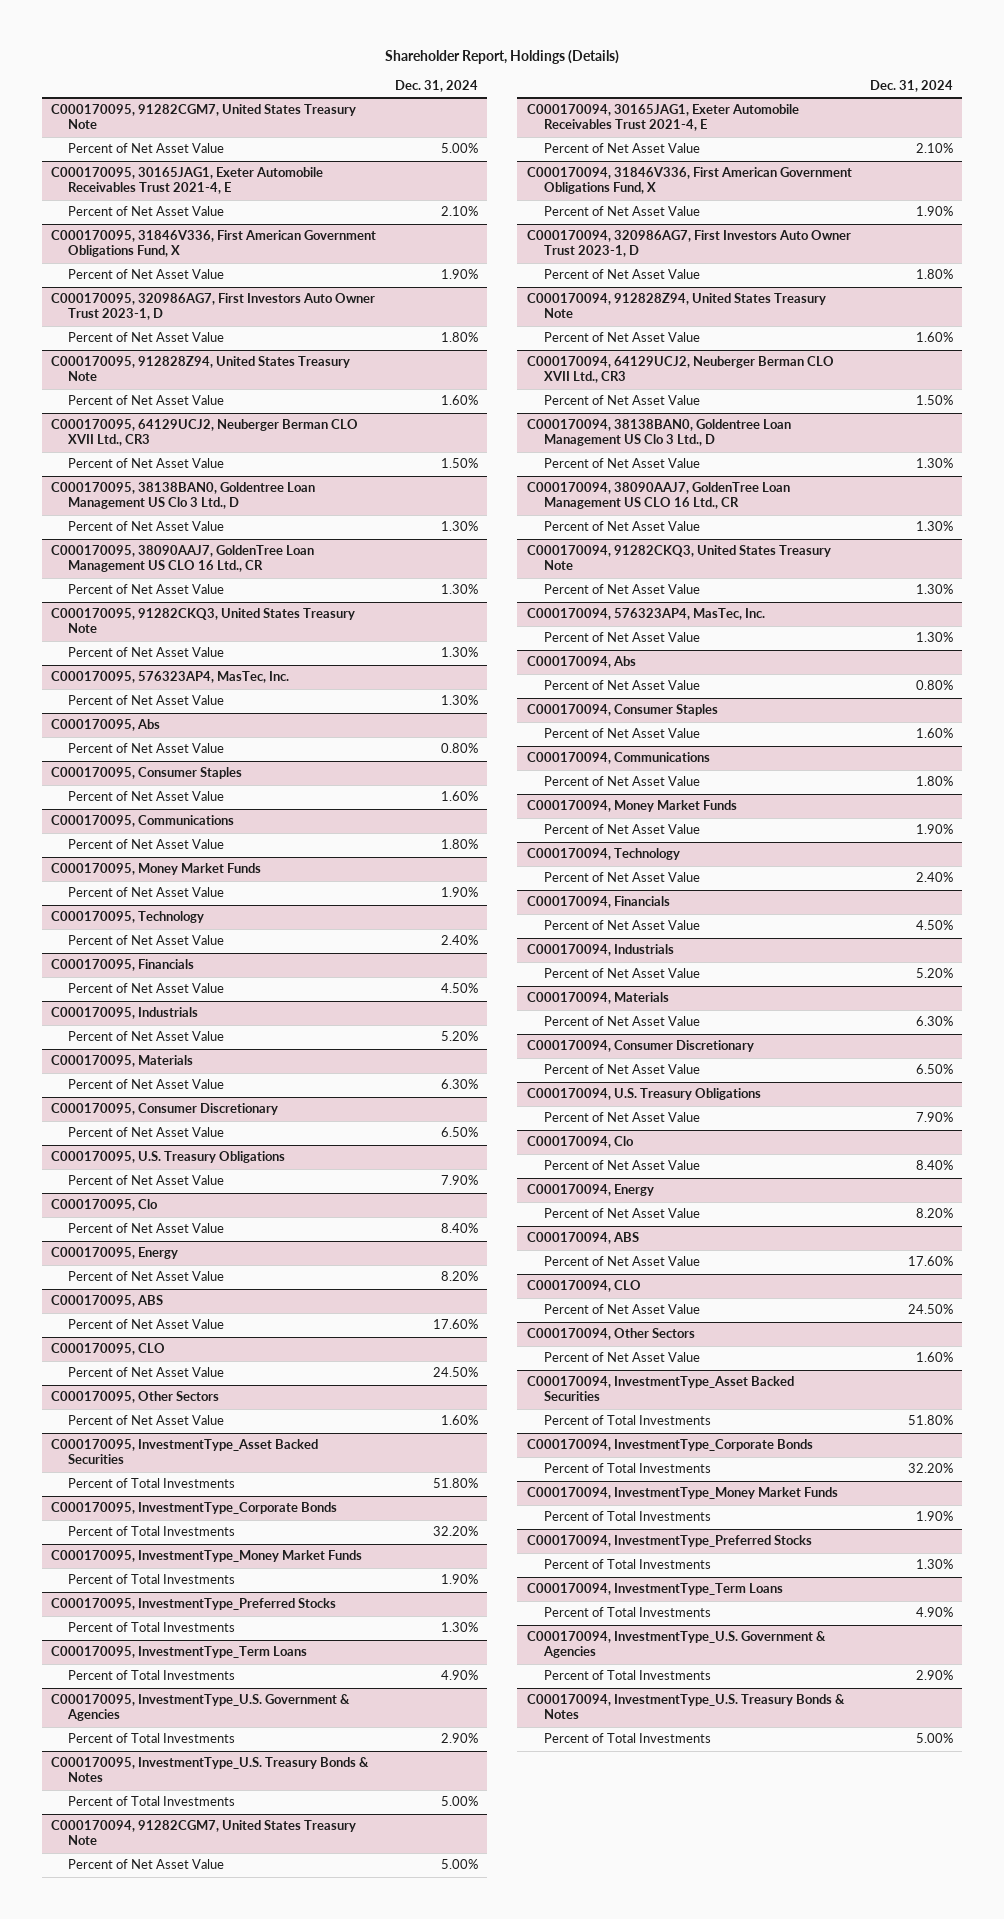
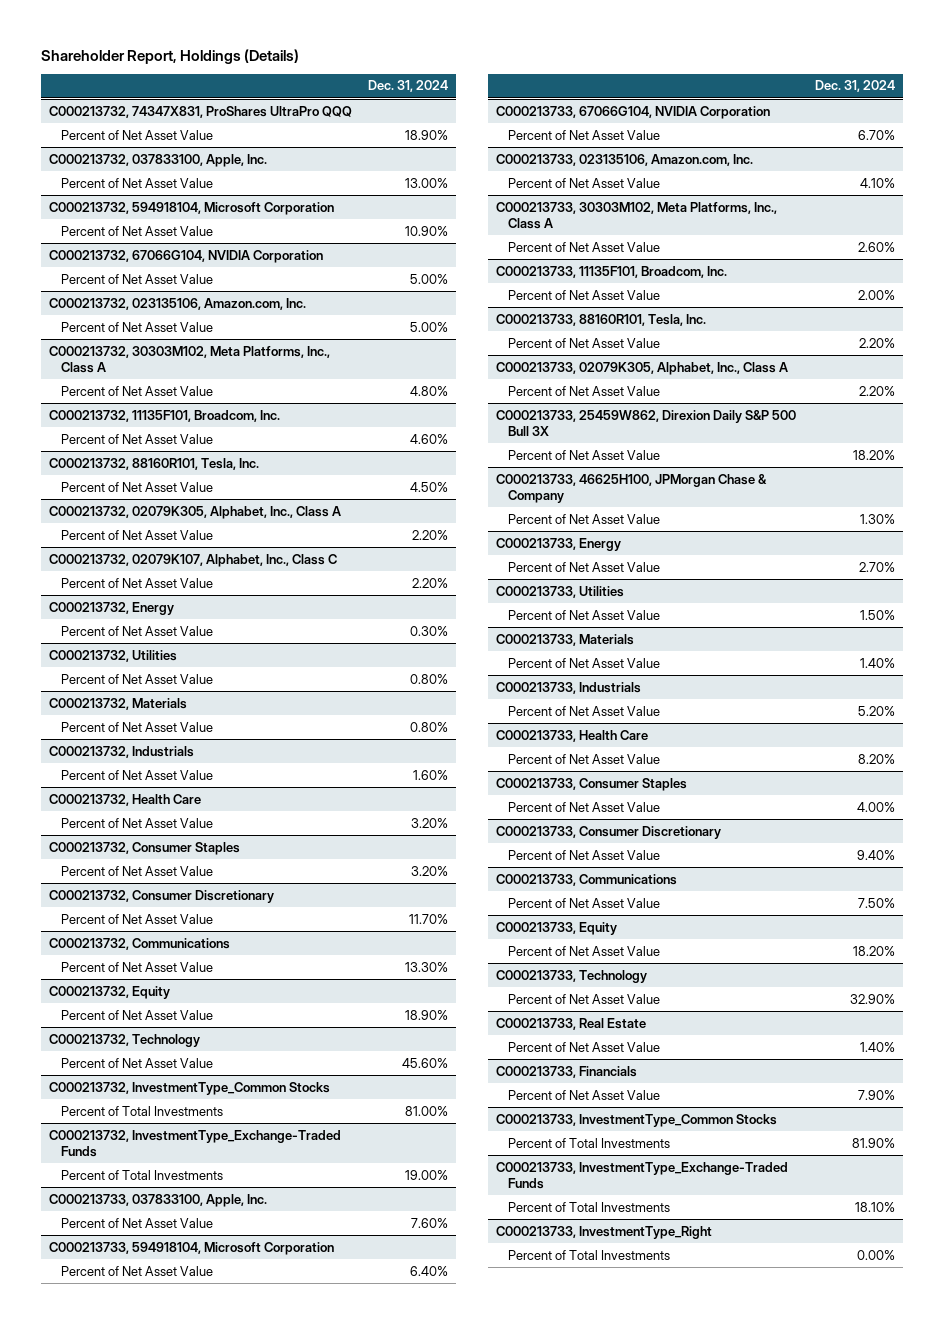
[51,104,357,130] C000170095, 91282CGM7, United States Treasury Note -> none
none -> [48,105,352,118] C000213732, 74347X831, ProShares UltraPro QQQ
none -> [60,129,213,140] Percent of Net Asset Value
none -> [48,153,267,167] C000213732, 037833100, Apple, Inc.
none -> [60,177,213,188] Percent of Net Asset Value
none -> [48,201,334,215] C000213732, 594918104, Microsoft Corporation
none -> [60,225,213,236] Percent of Net Asset Value
none -> [48,249,323,263] C000213732, 67066G104, NVIDIA Corporation
[51,167,324,195] C000170095, 30165JAG1, Exeter Automobile Receivables Trust 2021-4, E -> none
[68,206,225,217] Percent of Net Asset Value -> none
[51,230,377,258] C000170095, 31846V336, First American Government Obligations Fund, X -> none
[68,269,225,280] Percent of Net Asset Value -> none
[51,293,376,321] C000170095, 320986AG7, First Investors Auto Owner Trust 2023-1, D -> none
[68,332,225,343] Percent of Net Asset Value -> none
[51,356,351,382] C000170095, 912828Z94, United States Treasury Note -> none
[68,395,225,406] Percent of Net Asset Value -> none
[51,419,359,447] C000170095, 64129UCJ2, Neuberger Berman CLO XVII Ltd., CR3 -> none
[68,458,225,469] Percent of Net Asset Value -> none
[51,482,316,510] C000170095, 38138BAN0, Goldentree Loan Management US Clo 3 Ltd., D -> none
[68,521,225,532] Percent of Net Asset Value -> none
[51,545,315,573] C000170095, 38090AAJ7, GoldenTree Loan Management US CLO 16 Ltd., CR -> none
[68,584,225,595] Percent of Net Asset Value -> none
[51,608,356,634] C000170095, 91282CKQ3, United States Treasury Note -> none
[68,647,225,658] Percent of Net Asset Value -> none
[51,671,290,684] C000170095, 576323AP4, MasTec, Inc. -> none
[68,695,225,706] Percent of Net Asset Value -> none
[51,719,161,732] C000170095, Abs -> none
[68,743,225,754] Percent of Net Asset Value -> none
[51,767,243,780] C000170095, Consumer Staples -> none
[68,791,225,802] Percent of Net Asset Value -> none
[51,815,235,828] C000170095, Communications -> none
[68,839,225,850] Percent of Net Asset Value -> none
[51,863,262,876] C000170095, Money Market Funds -> none
[68,887,225,898] Percent of Net Asset Value -> none
[51,911,205,924] C000170095, Technology -> none
[68,935,225,946] Percent of Net Asset Value -> none
[51,959,195,972] C000170095, Financials -> none
[68,983,225,994] Percent of Net Asset Value -> none
[51,1007,199,1020] C000170095, Industrials -> none
[68,1031,225,1042] Percent of Net Asset Value -> none
[51,1055,194,1068] C000170095, Materials -> none
[68,1079,225,1090] Percent of Net Asset Value -> none
[51,1103,279,1116] C000170095, Consumer Discretionary -> none
[68,1127,225,1138] Percent of Net Asset Value -> none
[51,1151,286,1164] C000170095, U.S. Treasury Obligations -> none
[68,1175,225,1186] Percent of Net Asset Value -> none
[51,1199,159,1212] C000170095, Clo -> none
[68,1223,225,1234] Percent of Net Asset Value -> none
[51,1247,179,1260] C000170095, Energy -> none
[68,1271,225,1282] Percent of Net Asset Value -> none
[51,1295,164,1308] C000170095, ABS -> none
[68,1319,225,1330] Percent of Net Asset Value -> none
[51,1343,166,1356] C000170095, CLO -> none
[68,1367,225,1378] Percent of Net Asset Value -> none
[51,1391,220,1404] C000170095, Other Sectors -> none
[68,1415,225,1426] Percent of Net Asset Value -> none
[51,1439,319,1465] C000170095, InvestmentType_Asset Backed Securities -> none
[68,1478,236,1489] Percent of Total Investments -> none
[51,1502,338,1515] C000170095, InvestmentType_Corporate Bonds -> none
[68,1526,236,1537] Percent of Total Investments -> none
[51,1550,363,1563] C000170095, InvestmentType_Money Market Funds -> none
[68,1574,236,1585] Percent of Total Investments -> none
[51,1598,337,1611] C000170095, InvestmentType_Preferred Stocks -> none
[68,1622,236,1633] Percent of Total Investments -> none
[51,1646,308,1659] C000170095, InvestmentType_Term Loans -> none
[68,1670,236,1681] Percent of Total Investments -> none
[51,1694,351,1722] C000170095, InvestmentType_U.S. Government & Agencies -> none
[68,1733,236,1744] Percent of Total Investments -> none
[51,1757,370,1783] C000170095, InvestmentType_U.S. Treasury Bonds & Notes -> none
[68,1796,236,1807] Percent of Total Investments -> none
[51,1820,357,1846] C000170094, 91282CGM7, United States Treasury Note -> none
none -> [48,297,306,310] C000213732, 023135106, Amazon.com, Inc.
[526,104,799,132] C000170094, 30165JAG1, Exeter Automobile Receivables Trust 2021-4, E -> none
[526,167,852,195] C000170094, 31846V336, First American Government Obligations Fund, X -> none
[526,230,851,258] C000170094, 320986AG7, First Investors Auto Owner Trust 2023-1, D -> none
[526,293,826,319] C000170094, 912828Z94, United States Treasury Note -> none
[526,356,834,384] C000170094, 64129UCJ2, Neuberger Berman CLO XVII Ltd., CR3 -> none
[526,419,791,447] C000170094, 38138BAN0, Goldentree Loan Management US Clo 3 Ltd., D -> none
[526,482,790,510] C000170094, 38090AAJ7, GoldenTree Loan Management US CLO 16 Ltd., CR -> none
[543,521,700,532] Percent of Net Asset Value -> none
[526,545,831,571] C000170094, 91282CKQ3, United States Treasury Note -> none
[543,584,700,595] Percent of Net Asset Value -> none
[526,608,765,621] C000170094, 576323AP4, MasTec, Inc. -> none
[543,632,700,643] Percent of Net Asset Value -> none
[526,656,636,669] C000170094, Abs -> none
none -> [48,345,330,374] C000213732, 30303M102, Meta Platforms, Inc., Class A
[915,143,953,154] 2.10% -> [409,385,448,396] 4.80%
none -> [48,409,280,422] C000213732, 11135F101, Broadcom, Inc.
[915,206,953,217] 1.90% -> [409,433,448,444] 4.60%
none -> [48,457,259,470] C000213732, 88160R101, Tesla, Inc.
[915,269,953,280] 1.80% -> [409,481,448,492] 4.50%
none -> [48,505,341,519] C000213732, 02079K305, Alphabet, Inc., Class A
[915,332,953,343] 1.60% -> [411,529,448,540] 2.20%
none -> [48,553,337,567] C000213732, 02079K107, Alphabet, Inc., Class C
[915,395,953,406] 1.50% -> [411,577,448,588] 2.20%
none -> [48,601,174,615] C000213732, Energy
[915,458,953,469] 1.30% -> [409,625,448,636] 0.30%
none -> [48,649,177,662] C000213732, Utilities
[526,704,718,717] C000170094, Consumer Staples -> none
none -> [48,697,187,710] C000213732, Materials
none -> [60,721,213,732] Percent of Net Asset Value
none -> [48,745,194,758] C000213732, Industrials
[526,752,710,765] C000170094, Communications -> none
[526,800,737,813] C000170094, Money Market Funds -> none
[526,848,680,861] C000170094, Technology -> none
[526,896,670,909] C000170094, Financials -> none
[526,944,674,957] C000170094, Industrials -> none
none -> [48,793,201,806] C000213732, Health Care
[915,776,953,787] 1.80% -> [410,817,448,828] 3.20%
none -> [48,841,240,855] C000213732, Consumer Staples
[915,824,953,835] 1.90% -> [410,865,448,876] 3.20%
none -> [48,889,274,903] C000213732, Consumer Discretionary
[915,872,953,883] 2.40% -> [408,913,448,924] 11.70%
none -> [48,937,230,950] C000213732, Communications
[915,920,953,931] 4.50% -> [404,961,448,972] 13.30%
none -> [48,985,170,999] C000213732, Equity
none -> [60,1009,213,1020] Percent of Net Asset Value
none -> [48,1033,200,1047] C000213732, Technology
none -> [60,1057,213,1068] Percent of Net Asset Value
none -> [48,1081,330,1095] C000213732, InvestmentType_Common Stocks
none -> [60,1105,223,1116] Percent of Total Investments
none -> [48,1129,341,1158] C000213732, InvestmentType_Exchange-Traded Funds
none -> [60,1169,223,1180] Percent of Total Investments
none -> [48,1193,267,1207] C000213733, 037833100, Apple, Inc.
none -> [60,1217,213,1228] Percent of Net Asset Value
none -> [48,1241,334,1255] C000213733, 594918104, Microsoft Corporation
none -> [60,1265,213,1276] Percent of Net Asset Value
none -> [496,105,771,119] C000213733, 67066G104, NVIDIA Corporation
none -> [508,129,661,140] Percent of Net Asset Value
none -> [496,153,754,166] C000213733, 023135106, Amazon.com, Inc.
none -> [508,177,661,188] Percent of Net Asset Value
none -> [496,201,778,230] C000213733, 30303M102, Meta Platforms, Inc., Class A
none -> [508,241,661,252] Percent of Net Asset Value
none -> [496,265,728,278] C000213733, 11135F101, Broadcom, Inc.
none -> [508,289,661,300] Percent of Net Asset Value
none -> [496,313,707,326] C000213733, 88160R101, Tesla, Inc.
none -> [508,337,661,348] Percent of Net Asset Value
none -> [496,361,789,375] C000213733, 02079K305, Alphabet, Inc., Class A
none -> [508,385,661,396] Percent of Net Asset Value
none -> [496,409,797,437] C000213733, 25459W862, Direxion Daily S&P 500 Bull 3X
none -> [508,449,661,460] Percent of Net Asset Value
none -> [496,473,768,504] C000213733, 46625H100, JPMorgan Chase & Company
none -> [508,513,661,524] Percent of Net Asset Value
none -> [496,537,622,551] C000213733, Energy
none -> [508,561,661,572] Percent of Net Asset Value
none -> [496,585,625,598] C000213733, Utilities
none -> [508,609,661,620] Percent of Net Asset Value
none -> [496,633,635,646] C000213733, Materials
none -> [508,657,661,668] Percent of Net Asset Value
none -> [496,681,642,694] C000213733, Industrials
[526,992,669,1005] C000170094, Materials -> none
[543,1016,700,1027] Percent of Net Asset Value -> none
[526,1040,754,1053] C000170094, Consumer Discretionary -> none
[543,1064,700,1075] Percent of Net Asset Value -> none
[526,1088,761,1101] C000170094, U.S. Treasury Obligations -> none
[543,1112,700,1123] Percent of Net Asset Value -> none
[526,1136,634,1149] C000170094, Clo -> none
[543,1160,700,1171] Percent of Net Asset Value -> none
[526,1184,654,1197] C000170094, Energy -> none
none -> [496,729,649,742] C000213733, Health Care
[526,1232,639,1245] C000170094, ABS -> none
[526,1280,641,1293] C000170094, CLO -> none
[526,1328,695,1341] C000170094, Other Sectors -> none
[526,1376,794,1402] C000170094, InvestmentType_Asset Backed Securities -> none
[526,1439,813,1452] C000170094, InvestmentType_Corporate Bonds -> none
[526,1487,838,1500] C000170094, InvestmentType_Money Market Funds -> none
[526,1535,812,1548] C000170094, InvestmentType_Preferred Stocks -> none
[543,1559,711,1570] Percent of Total Investments -> none
[526,1583,783,1596] C000170094, InvestmentType_Term Loans -> none
[543,1607,711,1618] Percent of Total Investments -> none
[526,1631,826,1659] C000170094, InvestmentType_U.S. Government & Agencies -> none
[543,1670,711,1681] Percent of Total Investments -> none
[526,1694,845,1720] C000170094, InvestmentType_U.S. Treasury Bonds & Notes -> none
[543,1733,711,1744] Percent of Total Investments -> none
none -> [496,777,688,791] C000213733, Consumer Staples
[907,1256,953,1267] 17.60% -> [857,801,896,812] 4.00%
none -> [496,825,722,839] C000213733, Consumer Discretionary
[907,1304,953,1315] 24.50% -> [857,849,896,860] 9.40%
none -> [496,873,678,886] C000213733, Communications
[915,1352,953,1363] 1.60% -> [858,897,896,908] 7.50%
none -> [496,921,618,935] C000213733, Equity
none -> [508,945,661,956] Percent of Net Asset Value
none -> [496,969,648,983] C000213733, Technology
none -> [508,993,661,1004] Percent of Net Asset Value
none -> [496,1017,647,1030] C000213733, Real Estate
none -> [508,1041,661,1052] Percent of Net Asset Value
none -> [496,1065,638,1078] C000213733, Financials
none -> [508,1089,661,1100] Percent of Net Asset Value
none -> [496,1113,778,1127] C000213733, InvestmentType_Common Stocks
[907,1415,953,1426] 51.80% -> [852,1137,896,1148] 81.90%
none -> [496,1161,789,1190] C000213733, InvestmentType_Exchange-Traded Funds
[907,1463,953,1474] 32.20% -> [855,1201,896,1212] 18.10%
none -> [496,1225,713,1239] C000213733, InvestmentType_Right
[915,1511,953,1522] 1.90% -> [857,1249,896,1260] 0.00%

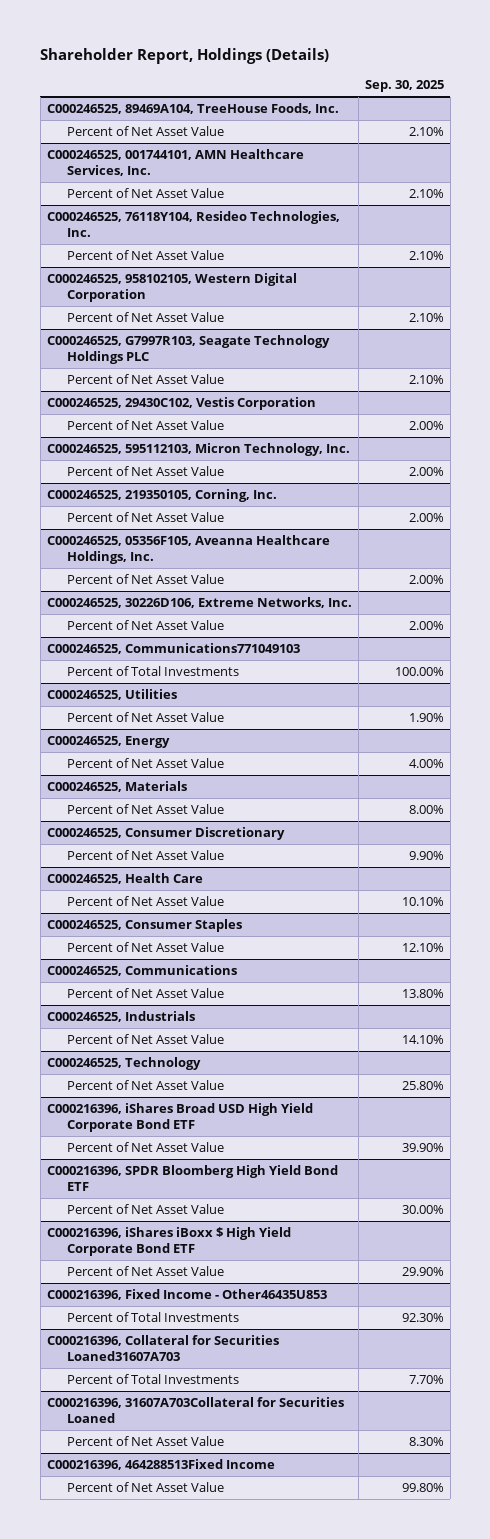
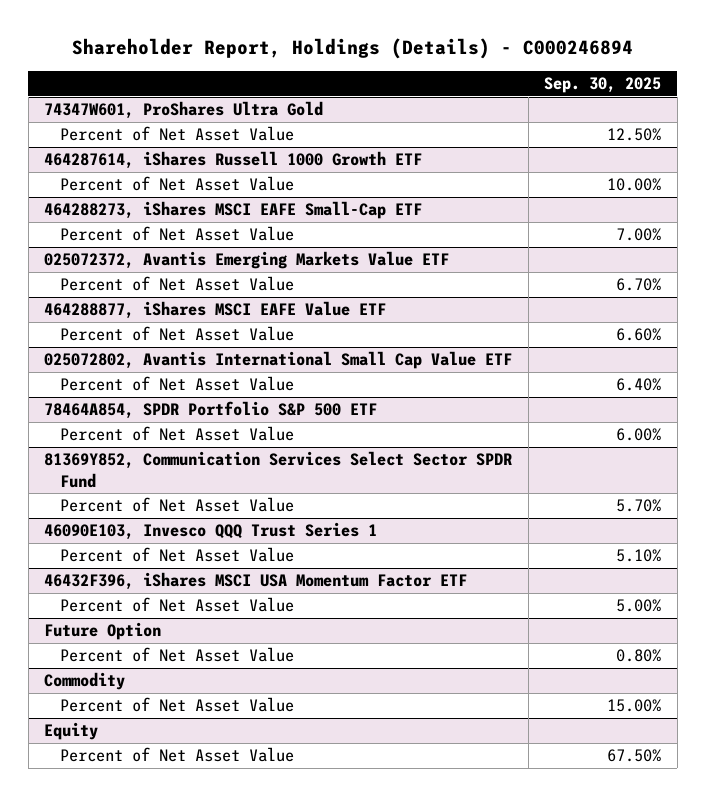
[40,48,330,65] Shareholder Report, Holdings (Details) -> [71,38,633,60] Shareholder Report, Holdings (Details) - C000246894
[46,103,339,115] C000246525, 89469A104, TreeHouse Foods, Inc. -> none
[46,149,304,177] C000246525, 001744101, AMN Healthcare Services, Inc. -> none
[46,211,340,238] C000246525, 76118Y104, Resideo Technologies, Inc. -> none
[46,273,297,303] C000246525, 958102105, Western Digital Corporation -> none
[46,335,330,365] C000246525, G7997R103, Seagate Technology Holdings PLC -> none
[46,397,316,411] C000246525, 29430C102, Vestis Corporation -> none
[46,443,350,457] C000246525, 595112103, Micron Technology, Inc. -> none
[46,489,277,503] C000246525, 219350105, Corning, Inc. -> none
[46,535,330,565] C000246525, 05356F105, Aveanna Healthcare Holdings, Inc. -> none
[46,597,352,609] C000246525, 30226D106, Extreme Networks, Inc. -> none
[46,643,300,655] C000246525, Communications771049103 -> none
[66,666,239,677] Percent of Total Investments -> none
[46,689,177,701] C000246525, Utilities -> none
[46,736,170,749] C000246525, Energy -> none
[46,781,187,793] C000246525, Materials -> none
[46,827,285,841] C000246525, Consumer Discretionary -> none
[66,850,224,861] Percent of Net Asset Value -> none
[46,873,203,885] C000246525, Health Care -> none
[66,896,224,907] Percent of Net Asset Value -> none
[46,919,242,933] C000246525, Consumer Staples -> none
[66,942,224,953] Percent of Net Asset Value -> none
[46,965,237,977] C000246525, Communications -> none
[66,988,224,999] Percent of Net Asset Value -> none
[46,1011,195,1023] C000246525, Industrials -> none
[66,1034,224,1045] Percent of Net Asset Value -> none
[46,1057,201,1071] C000246525, Technology -> none
[66,1080,224,1091] Percent of Net Asset Value -> none
[46,1103,313,1133] C000216396, iShares Broad USD High Yield Corporate Bond ETF -> none
[66,1142,224,1153] Percent of Net Asset Value -> none
[46,1165,338,1192] C000216396, SPDR Bloomberg High Yield Bond ETF -> none
[66,1204,224,1215] Percent of Net Asset Value -> none
[46,1227,291,1257] C000216396, iShares iBoxx $ High Yield Corporate Bond ETF -> none
[66,1266,224,1277] Percent of Net Asset Value -> none
[46,1289,327,1301] C000216396, Fixed Income - Other46435U853 -> none
[66,1312,239,1323] Percent of Total Investments -> none
[46,1335,279,1362] C000216396, Collateral for Securities Loaned31607A703 -> none
[66,1374,239,1385] Percent of Total Investments -> none
[46,1397,344,1424] C000216396, 31607A703Collateral for Securities Loaned -> none
[66,1436,224,1447] Percent of Net Asset Value -> none
[46,1459,275,1471] C000216396, 464288513Fixed Income -> none
[66,1482,224,1493] Percent of Net Asset Value -> none
none -> [44,101,324,120] 74347W601, ProShares Ultra Gold
[408,127,444,137] 2.10% -> [607,128,662,142] 12.50%
none -> [44,151,423,170] 464287614, iShares Russell 1000 Growth ETF
[408,189,444,199] 2.10% -> [607,178,662,192] 10.00%
none -> [44,201,423,220] 464288273, iShares MSCI EAFE Small-Cap ETF
[408,251,444,261] 2.10% -> [616,228,662,242] 7.00%
none -> [44,251,450,270] 025072372, Avantis Emerging Markets Value ETF
[408,313,444,323] 2.10% -> [616,278,662,292] 6.70%
none -> [44,301,387,320] 464288877, iShares MSCI EAFE Value ETF
[408,375,444,385] 2.10% -> [616,328,662,342] 6.60%
none -> [44,351,513,370] 025072802, Avantis International Small Cap Value ETF
[408,421,444,431] 2.00% -> [616,378,662,392] 6.40%
none -> [44,401,378,420] 78464A854, SPDR Portfolio S&P 500 ETF
[408,467,444,477] 2.00% -> [616,428,662,442] 6.00%
none -> [44,451,513,488] 81369Y852, Communication Services Select Sector SPDR Fund
[408,513,444,523] 2.00% -> [616,499,662,513] 5.70%
none -> [44,522,378,541] 46090E103, Invesco QQQ Trust Series 1
[408,575,444,585] 2.00% -> [616,549,662,563] 5.10%
none -> [44,572,468,591] 46432F396, iShares MSCI USA Momentum Factor ETF
[408,621,444,631] 2.00% -> [616,599,662,613] 5.00%
none -> [44,622,162,641] Future Option
[408,713,444,723] 1.90% -> [616,649,662,663] 0.80%
none -> [44,672,126,691] Commodity
[408,759,444,769] 4.00% -> [607,699,662,713] 15.00%
none -> [44,722,99,741] Equity
[408,805,444,815] 8.00% -> [607,749,662,763] 67.50%

